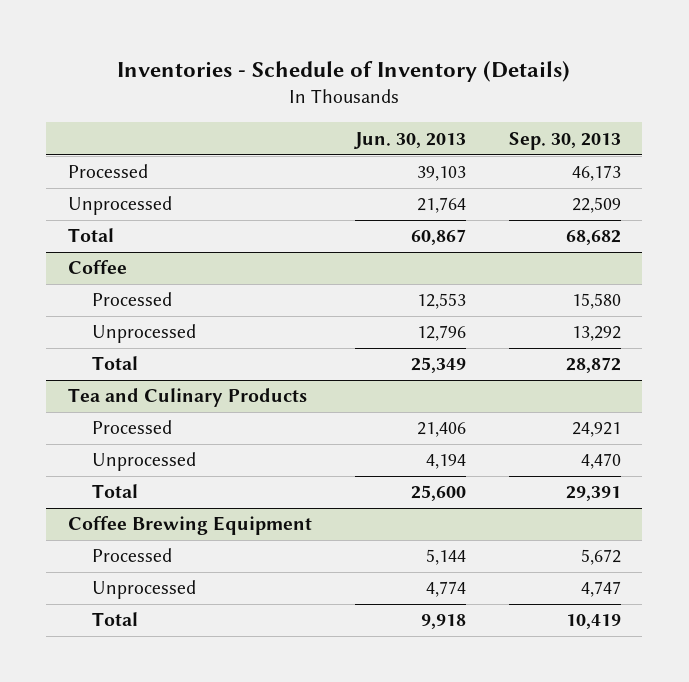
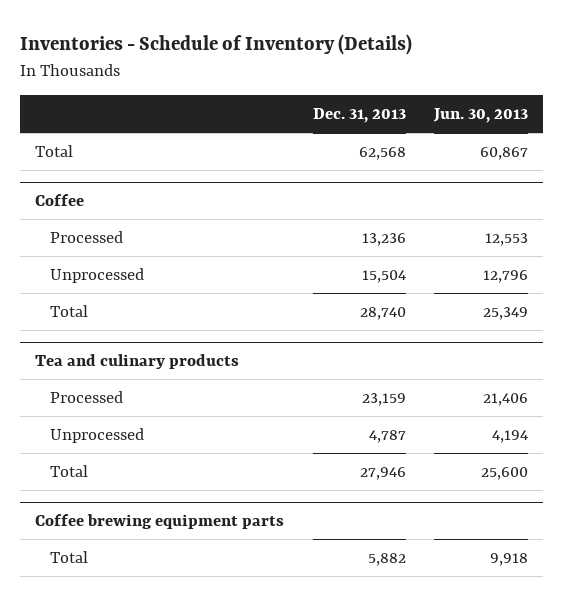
[508,131,621,150] Sep. 30, 2013 -> none
none -> [312,108,406,124] Dec. 31, 2013
[67,164,148,179] Processed -> none
[67,196,172,216] Unprocessed -> none
[67,388,307,408] Tea and Culinary Products -> [34,354,239,370] Tea and culinary products
[91,548,172,563] Processed -> none
[91,580,196,600] Unprocessed -> none
[67,516,312,536] Coffee Brewing Equipment -> [34,514,284,530] Coffee brewing equipment parts

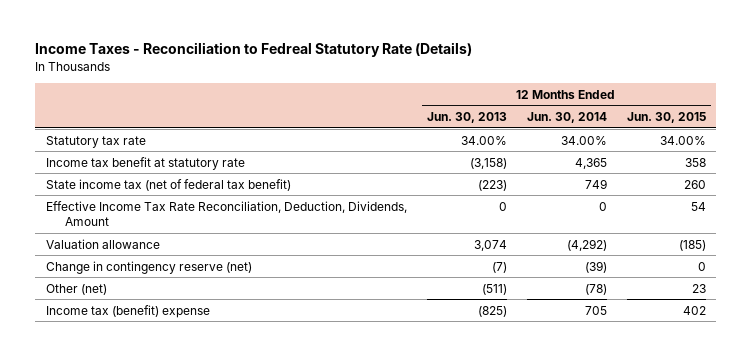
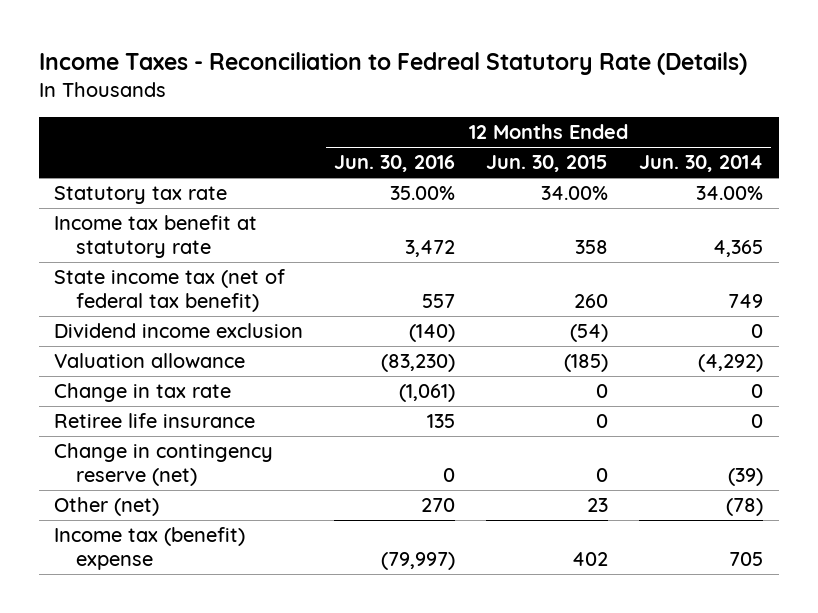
[426,112,507,124] Jun. 30, 2013 -> none
none -> [334,155,456,173] Jun. 30, 2016
[45,200,407,226] Effective Income Tax Rate Reconciliation, Deduction, Dividends, Amount -> [54,323,304,339] Dividend income exclusion
[691,201,707,211] 54 -> [570,324,609,343] (54)
none -> [54,383,232,403] Change in tax rate
none -> [54,413,256,429] Retiree life insurance

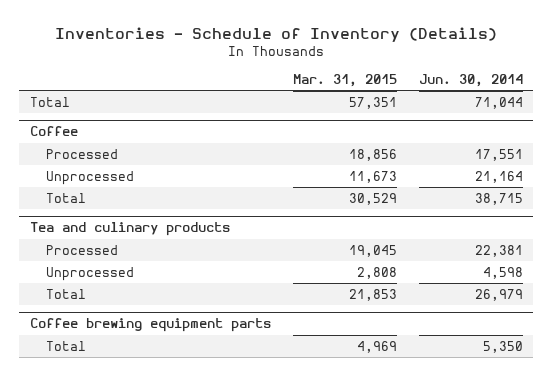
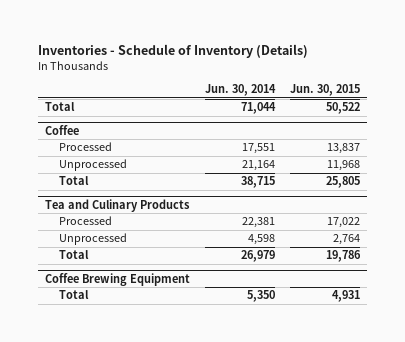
[292,74,397,88] Mar. 31, 2015 -> none
none -> [289,84,360,97] Jun. 30, 2015
[30,222,231,237] Tea and culinary products -> [45,199,191,213] Tea and Culinary Products
[30,318,272,333] Coffee brewing equipment parts -> [45,273,191,287] Coffee Brewing Equipment

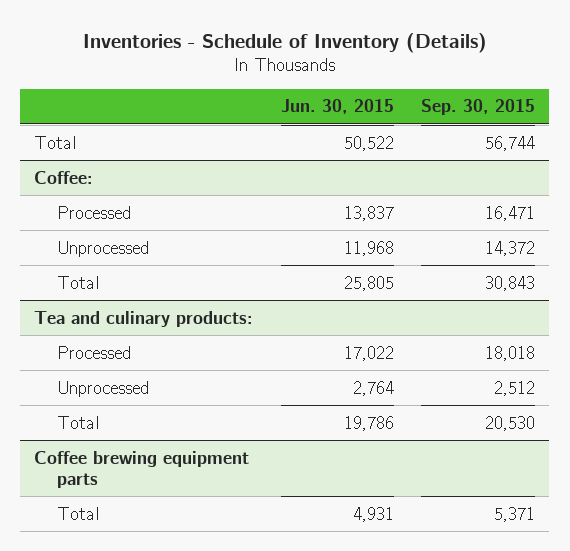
[204,84,276,97] Jun. 30, 2014 -> none
none -> [421,99,536,116] Sep. 30, 2015
[45,125,80,136] Coffee -> [34,170,94,184] Coffee:
[45,199,191,213] Tea and Culinary Products -> [34,310,254,327] Tea and culinary products:
[45,273,191,287] Coffee Brewing Equipment -> [34,450,250,488] Coffee brewing equipment parts

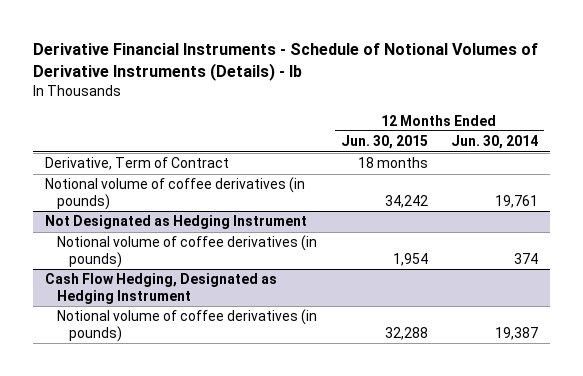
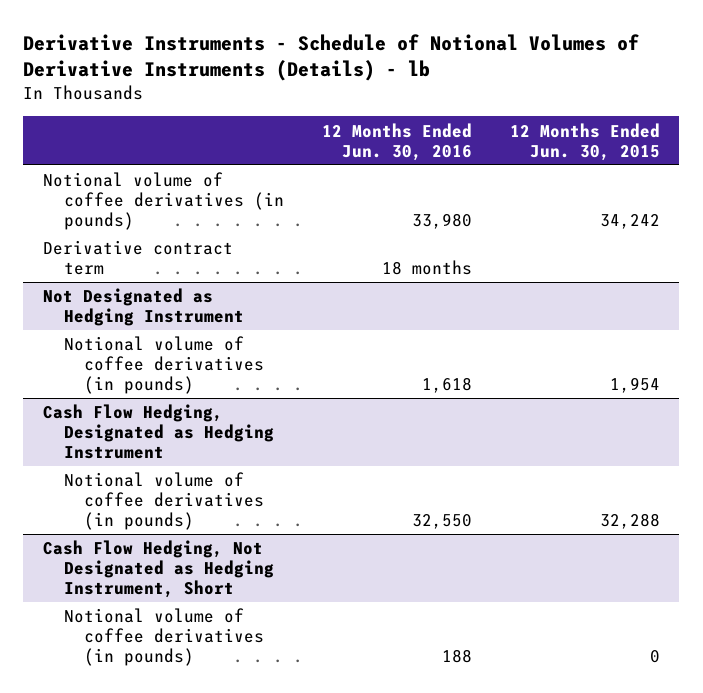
[33,43,539,81] Derivative Financial Instruments - Schedule of Notional Volumes of Derivative Instruments (Details) - lb -> [23,33,640,82] Derivative Instruments - Schedule of Notional Volumes of Derivative Instruments (Details) - lb
[450,135,538,150] Jun. 30, 2014 -> none
none -> [321,122,472,161] 12 Months Ended Jun. 30, 2016
[44,157,229,171] Derivative, Term of Contract -> none
none -> [42,240,233,276] Derivative contract term
none -> [42,540,274,598] Cash Flow Hedging, Not Designated as Hedging Instrument, Short
none -> [63,608,265,666] Notional volume of coffee derivatives (in pounds)

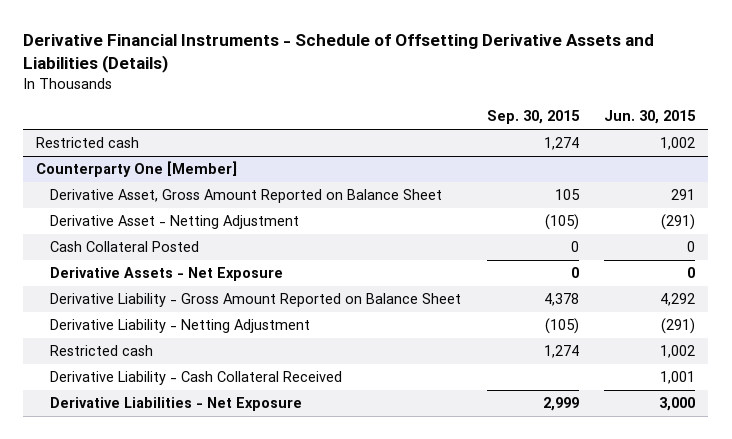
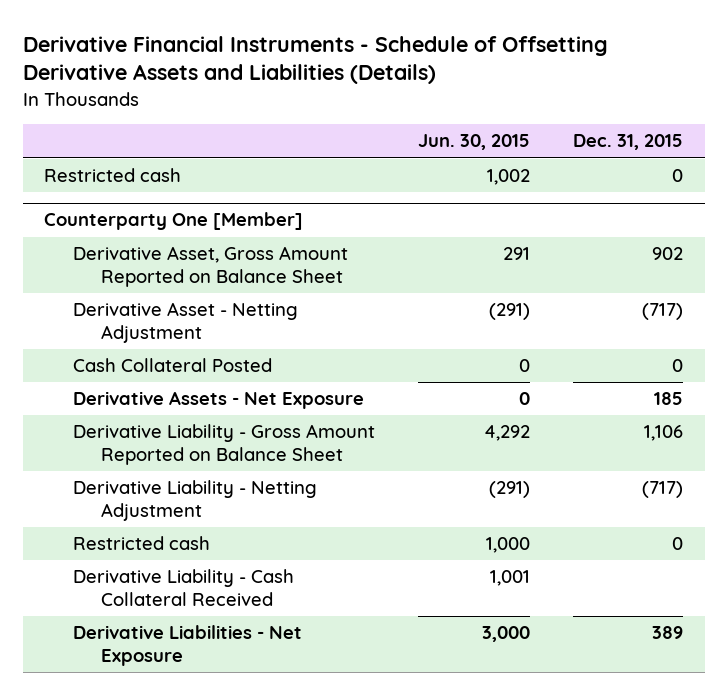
[486,110,580,125] Sep. 30, 2015 -> none
none -> [573,134,684,151] Dec. 31, 2015
[660,345,696,359] 1,002 -> [485,537,530,554] 1,000

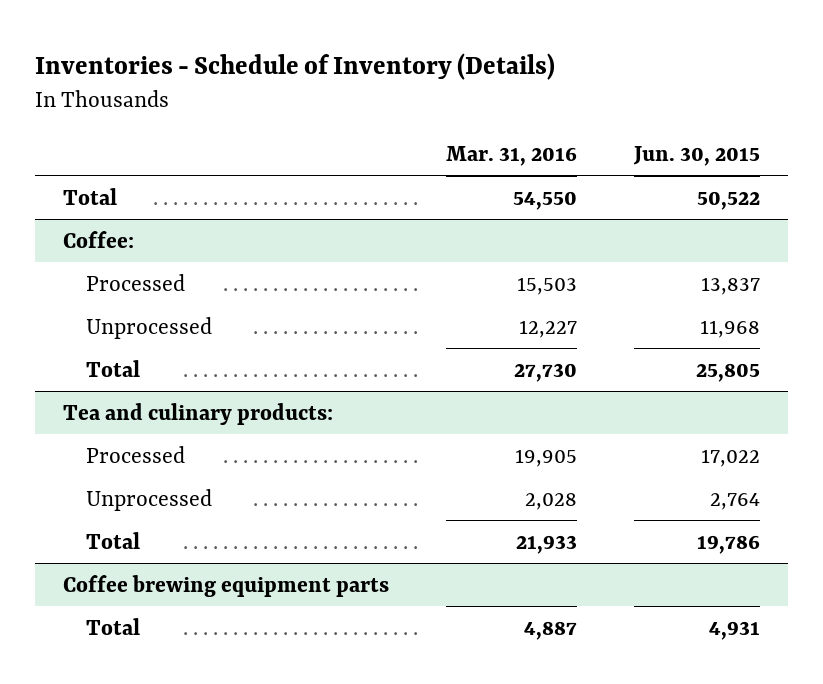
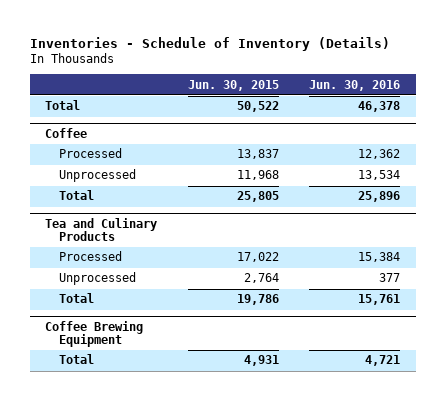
[446,145,578,166] Mar. 31, 2016 -> none
none -> [309,79,401,91] Jun. 30, 2016
[63,230,135,248] Coffee: -> [45,127,88,138] Coffee
[63,402,334,425] Tea and culinary products: -> [45,217,158,241] Tea and Culinary Products
[63,574,390,597] Coffee brewing equipment parts -> [45,320,144,347] Coffee Brewing Equipment

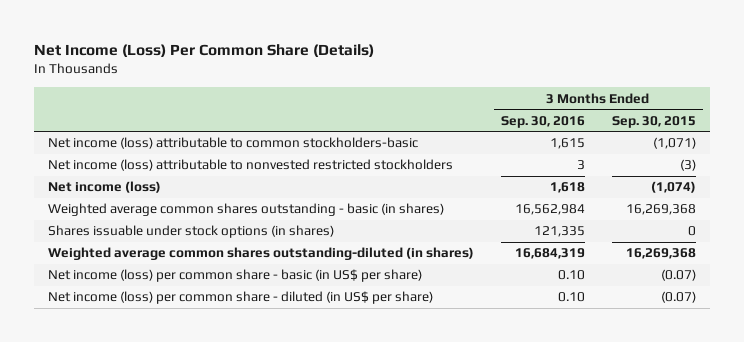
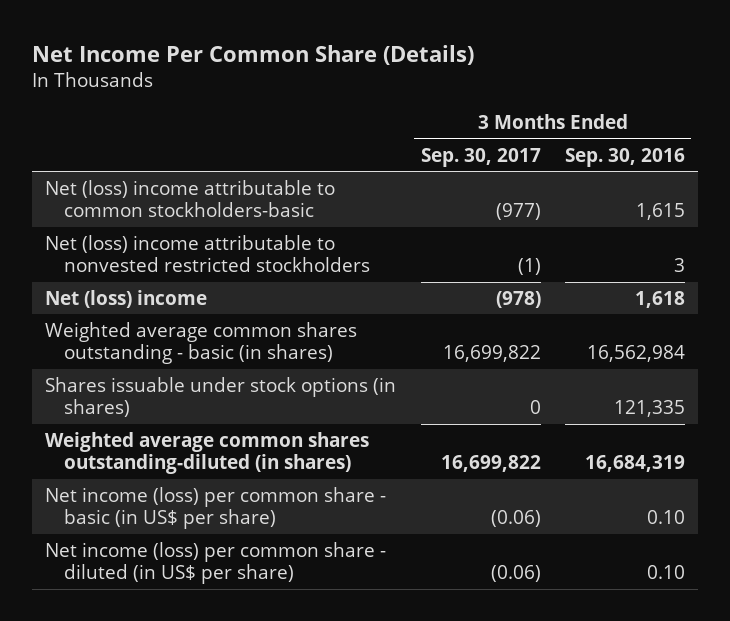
[34,44,375,58] Net Income (Loss) Per Common Share (Details) -> [32,44,475,65] Net Income Per Common Share (Details)
[612,115,697,128] Sep. 30, 2015 -> none
none -> [420,147,541,167] Sep. 30, 2017
[47,137,418,150] Net income (loss) attributable to common stockholders-basic -> [44,179,335,218] Net (loss) income attributable to common stockholders-basic
[47,159,453,172] Net income (loss) attributable to nonvested restricted stockholders -> [44,234,370,273] Net (loss) income attributable to nonvested restricted stockholders
[47,181,161,194] Net income (loss) -> [44,289,207,308] Net (loss) income

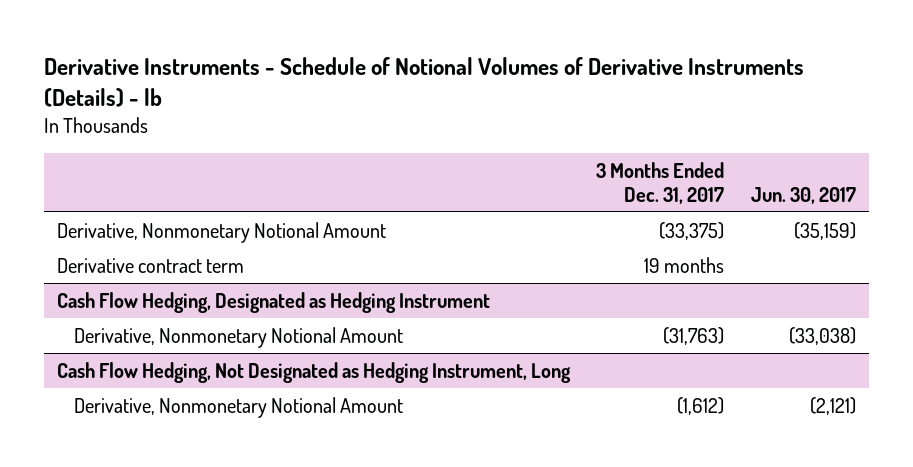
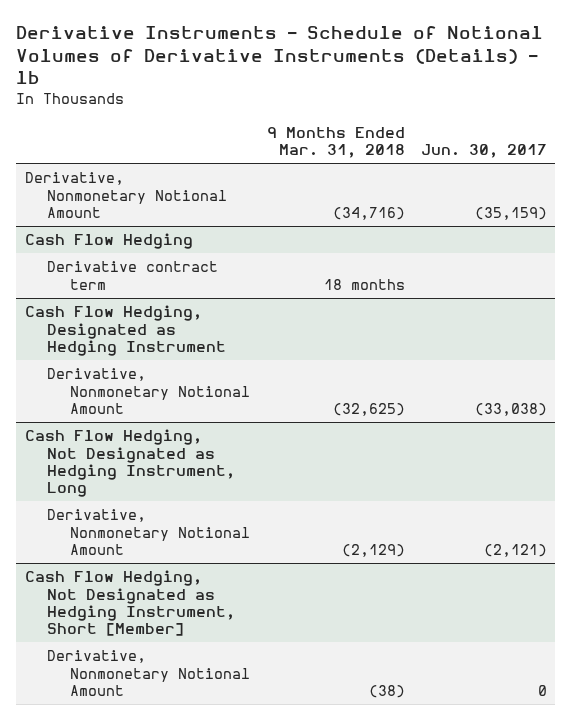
[596,162,725,204] 3 Months Ended Dec. 31, 2017 -> none
none -> [266,126,405,159] 9 Months Ended Mar. 31, 2018
none -> [24,233,193,250] Cash Flow Hedging
none -> [24,570,236,637] Cash Flow Hedging, Not Designated as Hedging Instrument, Short [Member]
none -> [47,650,251,697] Derivative, Nonmonetary Notional Amount

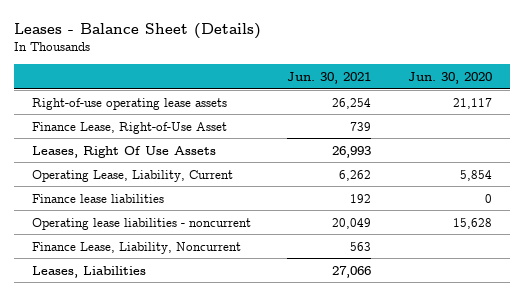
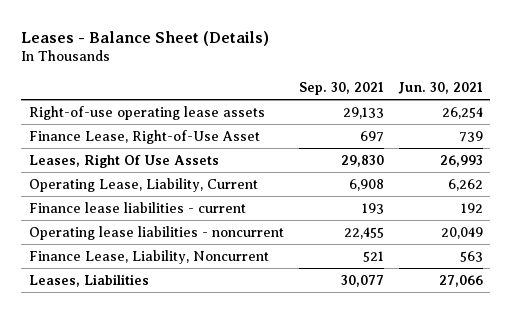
[407,71,492,84] Jun. 30, 2020 -> none
none -> [298,82,384,96] Sep. 30, 2021
[31,193,164,203] Finance lease liabilities -> [28,201,246,213] Finance lease liabilities - current

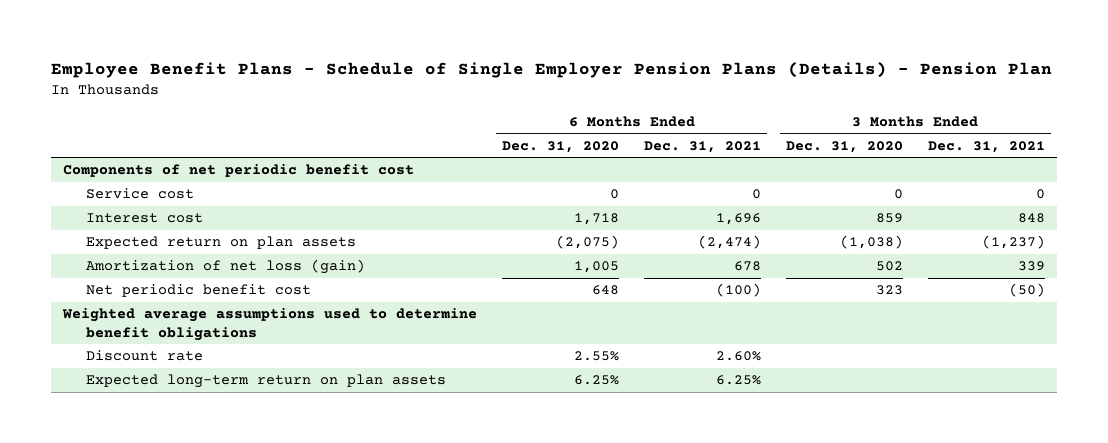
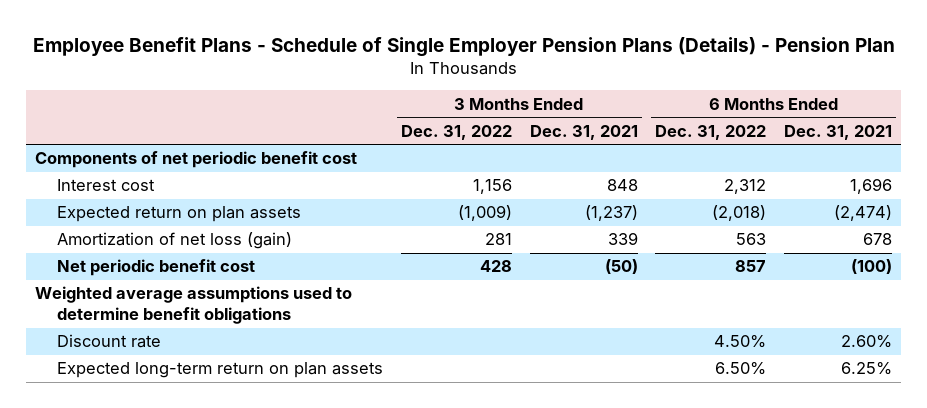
[502,140,620,153] Dec. 31, 2020 -> none
[786,140,904,153] Dec. 31, 2020 -> none
none -> [401,124,513,140] Dec. 31, 2022
none -> [655,124,767,140] Dec. 31, 2022
[86,188,195,200] Service cost -> none

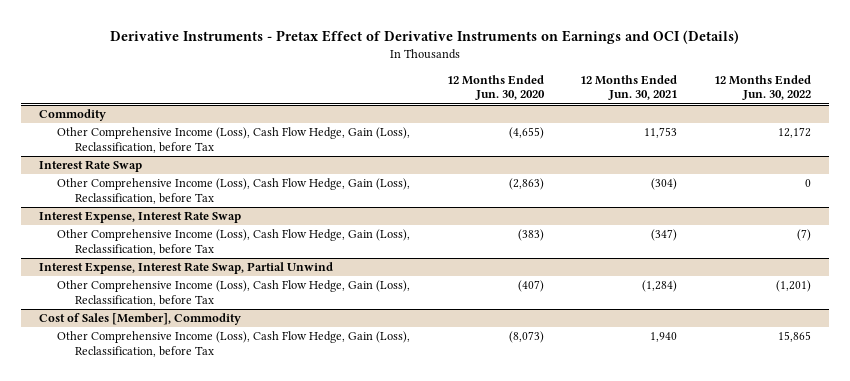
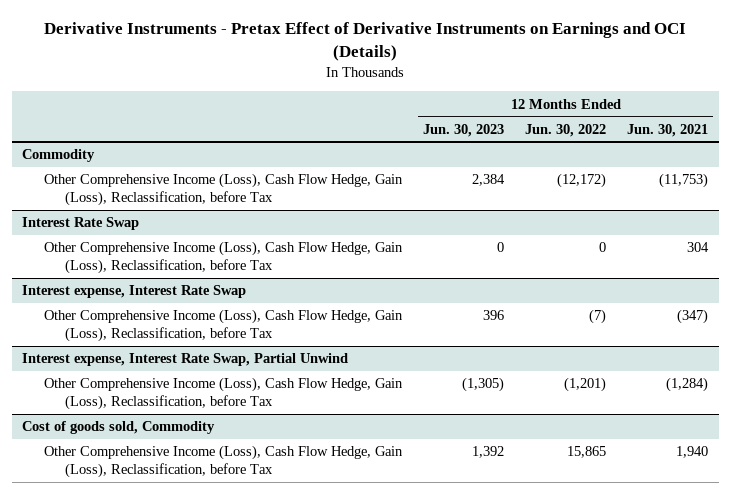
[446,74,545,101] 12 Months Ended Jun. 30, 2020 -> none
none -> [422,123,504,137] Jun. 30, 2023
[644,127,678,139] 11,753 -> [659,173,709,189] (11,753)
[777,127,811,139] 12,172 -> [557,173,607,189] (12,172)
[651,178,678,191] (304) -> [687,242,710,253] 304
[39,211,242,224] Interest Expense, Interest Rate Swap -> [22,285,247,299] Interest expense, Interest Rate Swap
[39,262,334,275] Interest Expense, Interest Rate Swap, Partial Unwind -> [22,353,349,367] Interest expense, Interest Rate Swap, Partial Unwind
[39,313,242,326] Cost of Sales [Member], Commodity -> none
none -> [22,421,216,435] Cost of goods sold, Commodity

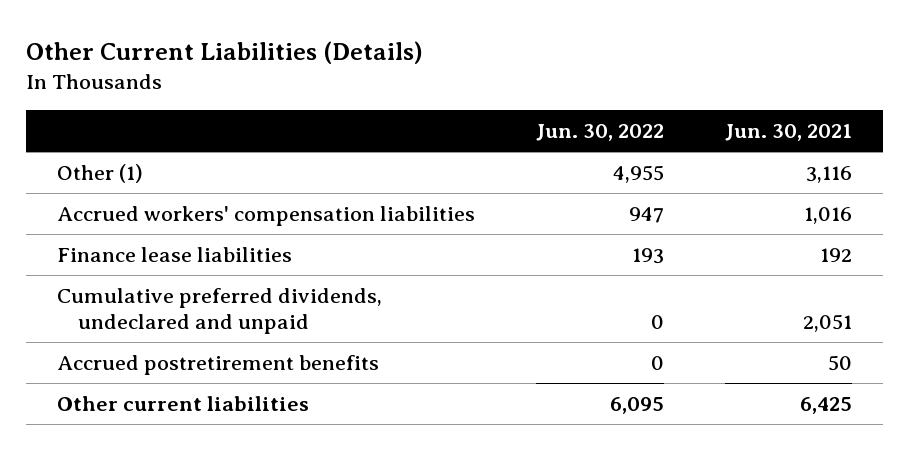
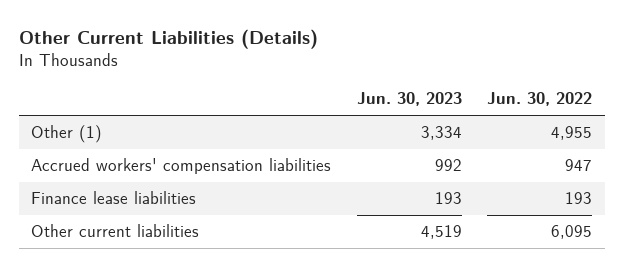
[725,124,853,142] Jun. 30, 2021 -> none
none -> [356,92,462,107] Jun. 30, 2023
[56,287,382,334] Cumulative preferred dividends, undeclared and unpaid -> none
[56,354,379,375] Accrued postretirement benefits -> none

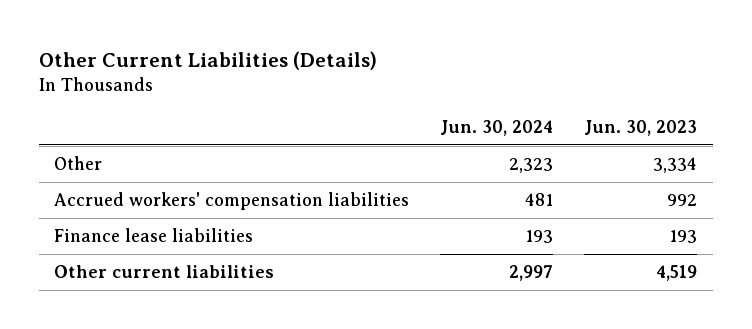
[487,92,593,107] Jun. 30, 2022 -> none
none -> [440,119,554,136] Jun. 30, 2024
[31,125,103,144] Other (1) -> [54,156,103,171] Other

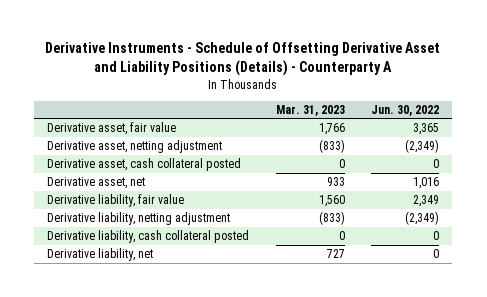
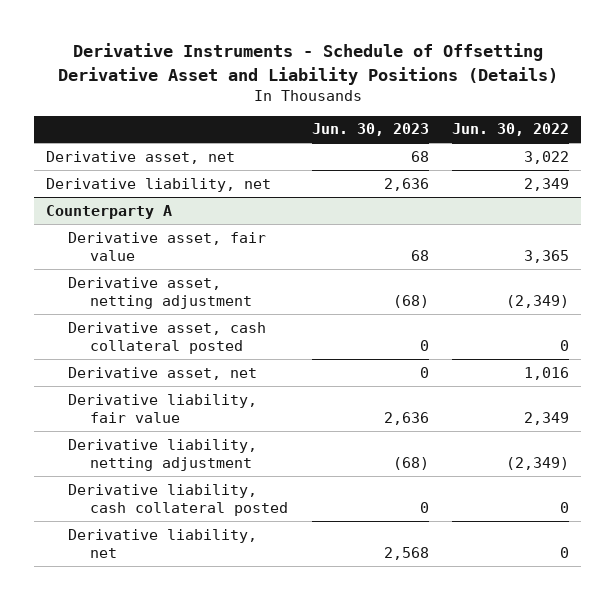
[45,42,441,77] Derivative Instruments - Schedule of Offsetting Derivative Asset and Liability Positions (Details) - Counterparty A -> [57,43,558,85] Derivative Instruments - Schedule of Offsetting Derivative Asset and Liability Positions (Details)
[275,104,345,116] Mar. 31, 2023 -> none
none -> [311,123,429,137] Jun. 30, 2023
none -> [46,150,236,164] Derivative asset, net
none -> [46,177,272,192] Derivative liability, net
none -> [46,204,173,219] Counterparty A

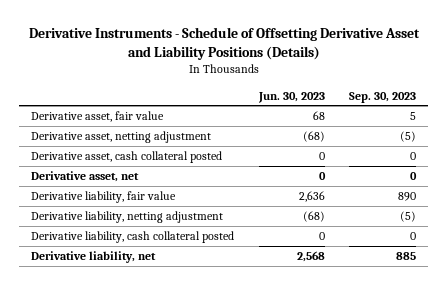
[452,123,570,137] Jun. 30, 2022 -> none
none -> [349,91,417,103] Sep. 30, 2023
[46,150,236,164] Derivative asset, net -> none
[46,177,272,192] Derivative liability, net -> none
[46,204,173,219] Counterparty A -> none

